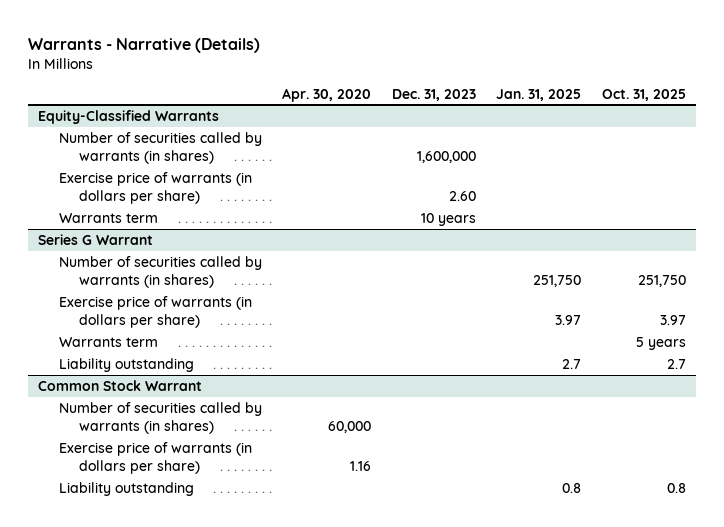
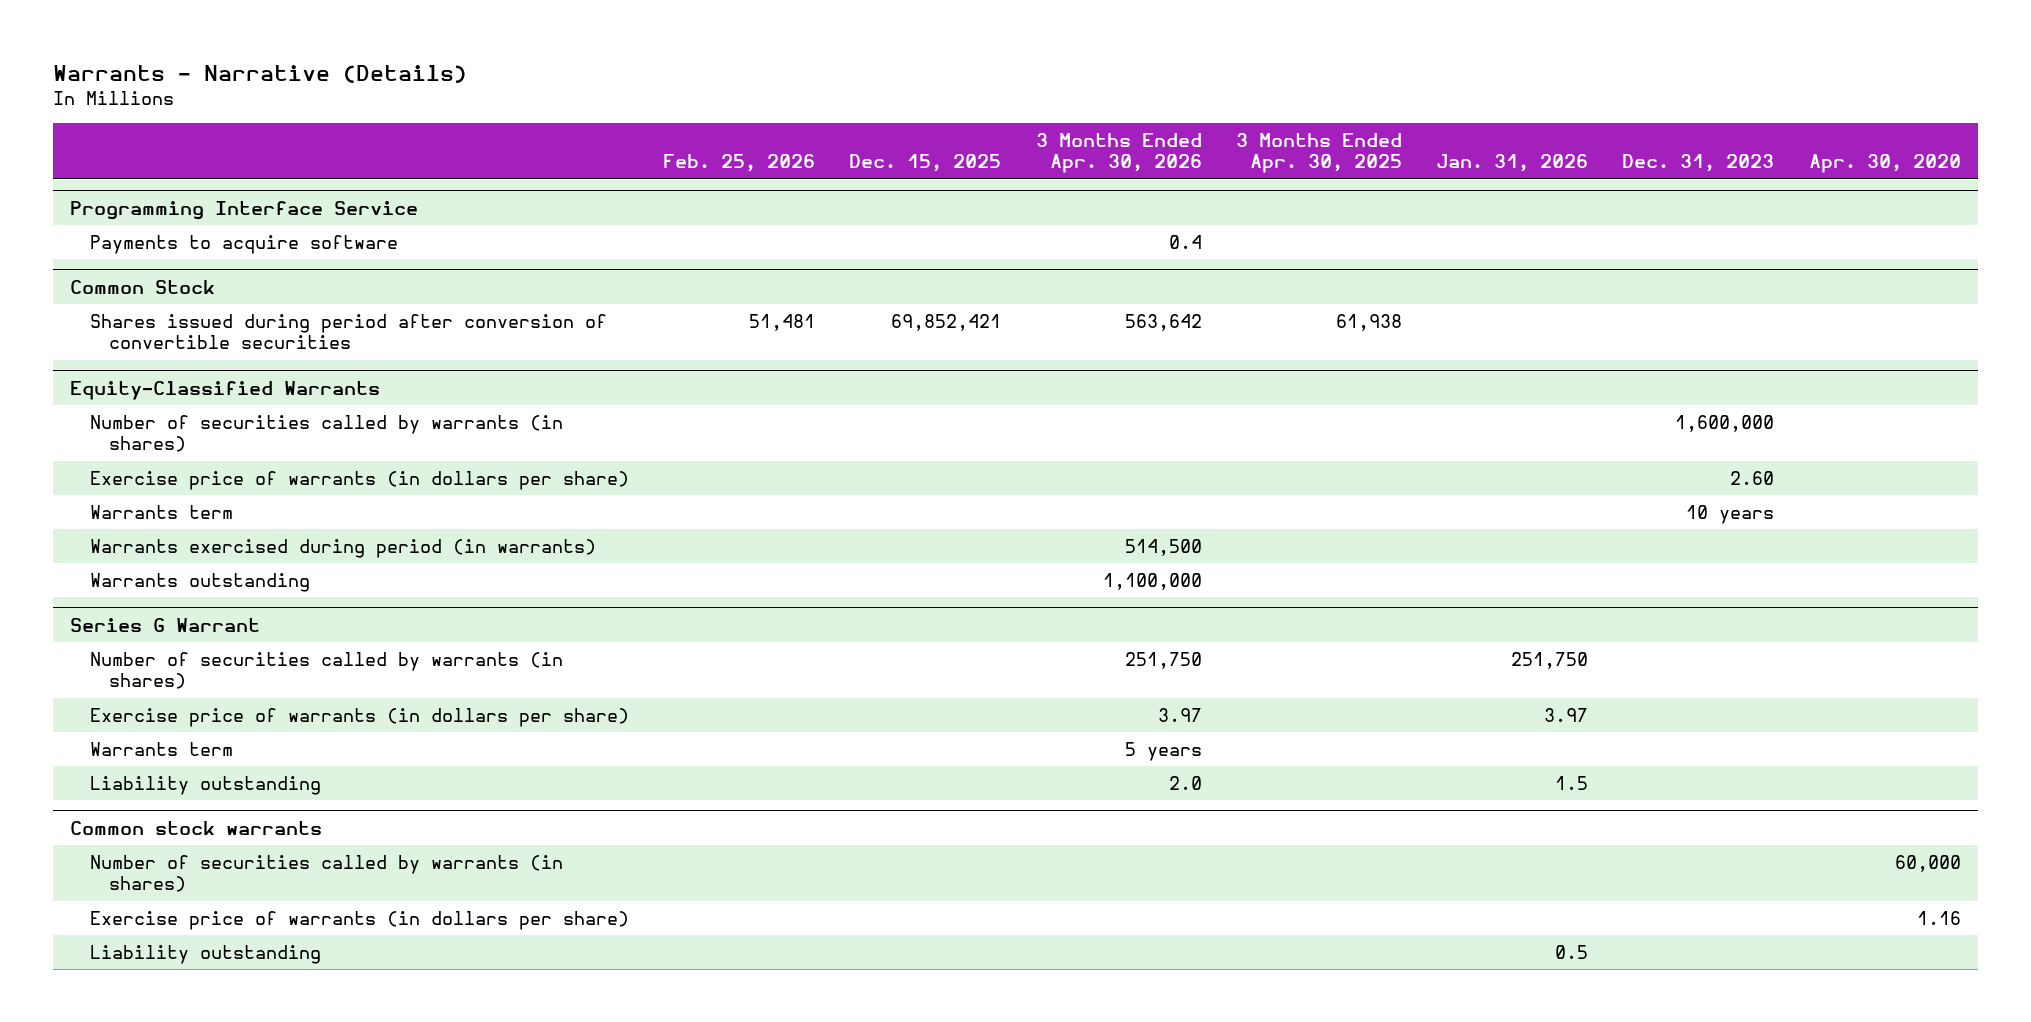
[496,88,582,101] Jan. 31, 2025 -> none
[601,88,686,101] Oct. 31, 2025 -> none
none -> [662,154,815,173] Feb. 25, 2026
none -> [849,154,1002,173] Dec. 15, 2025
none -> [1035,133,1202,174] 3 Months Ended Apr. 30, 2026
none -> [1235,133,1402,174] 3 Months Ended Apr. 30, 2025
none -> [1436,154,1589,173] Jan. 31, 2026
none -> [70,200,419,220] Programming Interface Service
none -> [89,235,398,255] Payments to acquire software
none -> [70,279,216,294] Common Stock
none -> [89,314,607,350] Shares issued during period after conversion of convertible securities
none -> [89,539,596,559] Warrants exercised during period (in warrants)
none -> [89,573,310,593] Warrants outstanding
[38,379,203,391] Common Stock Warrant -> [70,820,323,835] Common stock warrants

